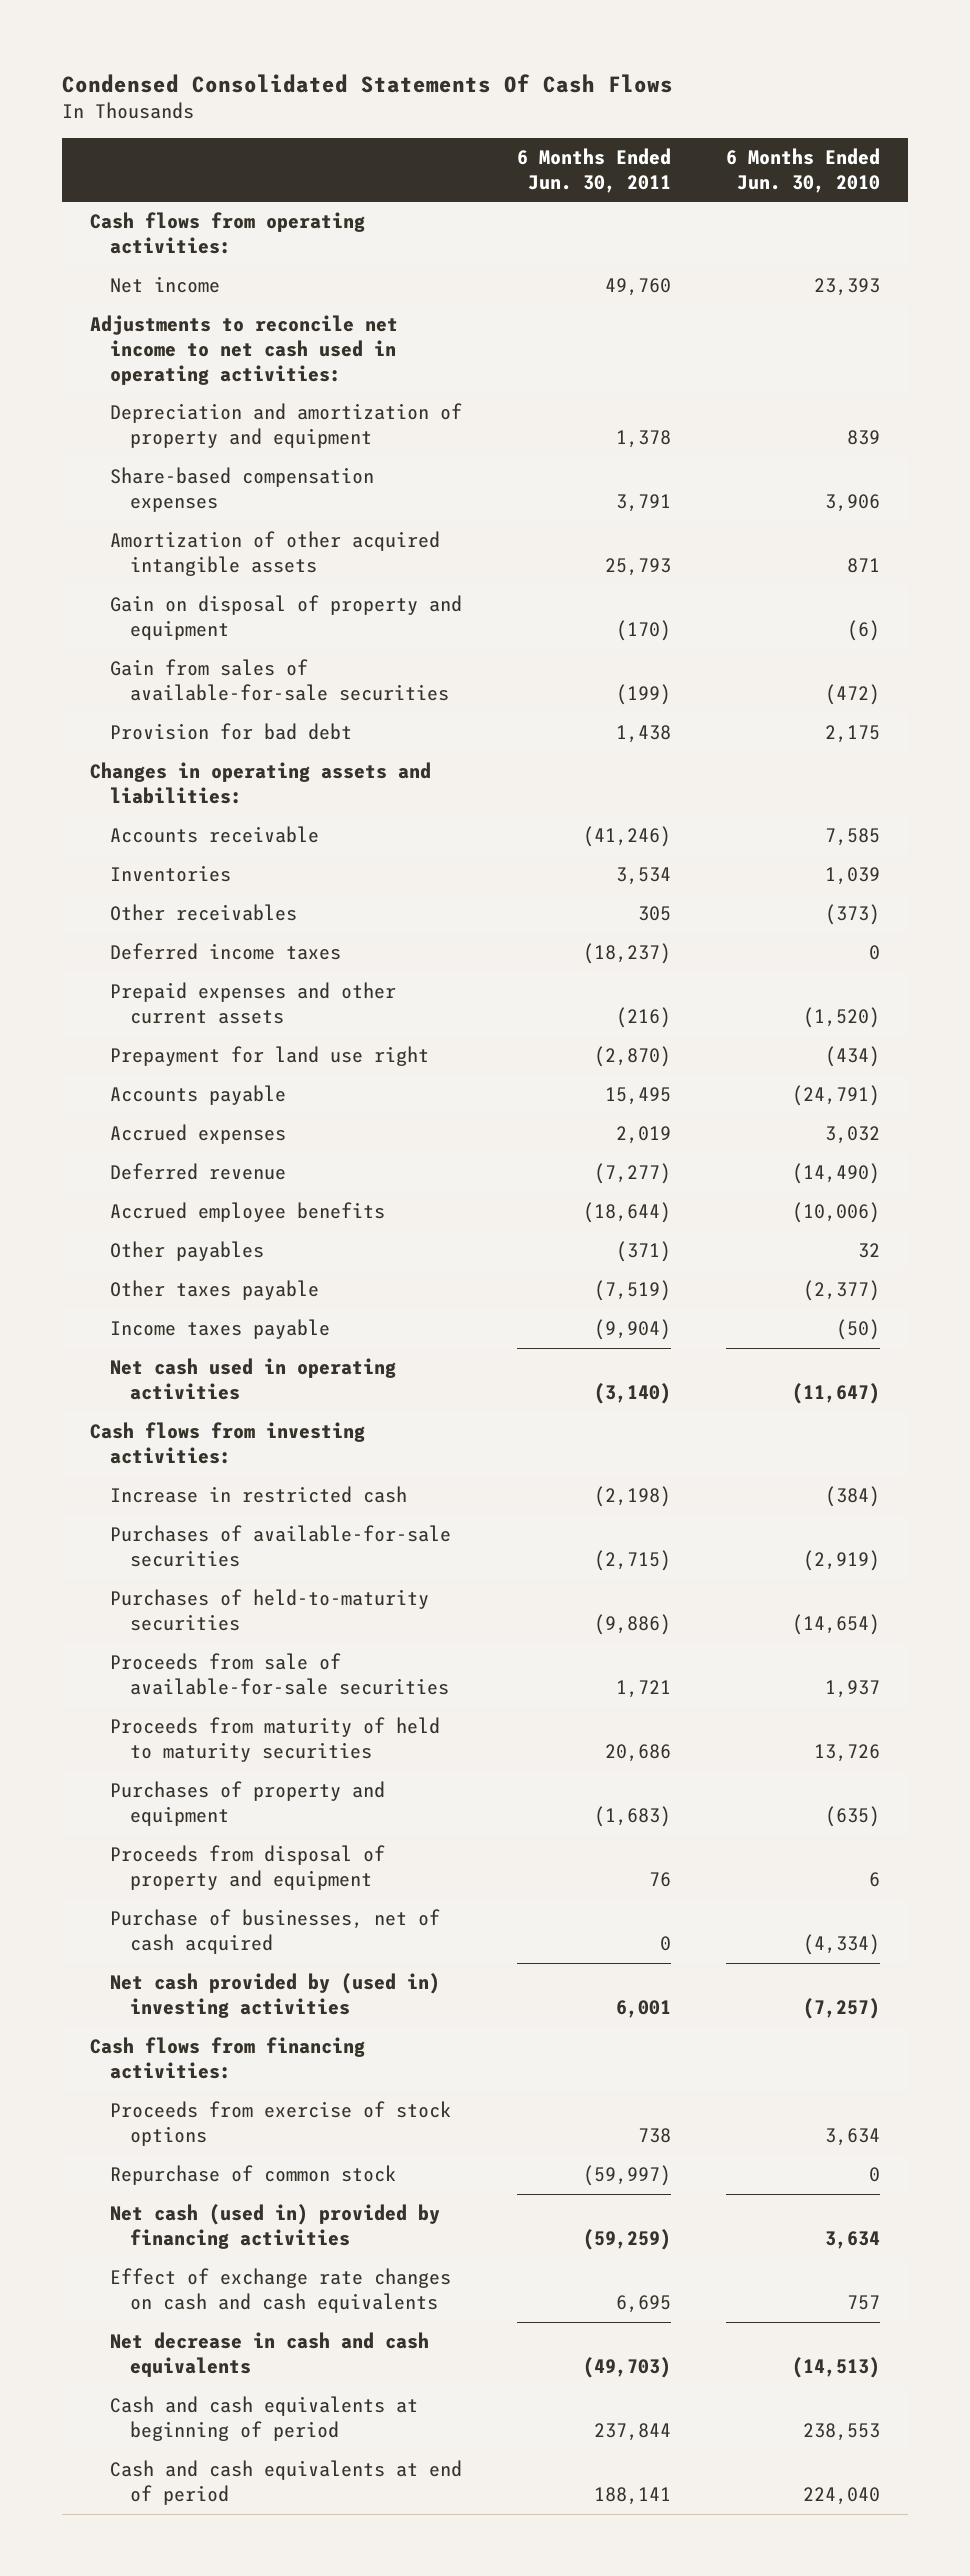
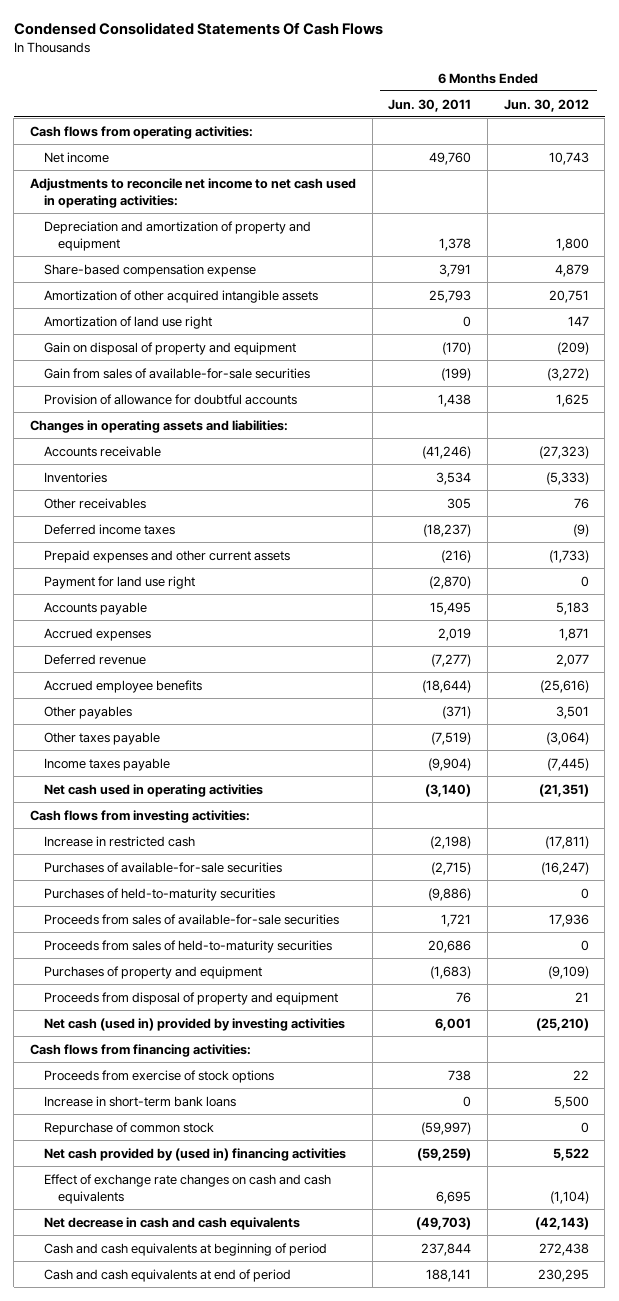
[726,147,881,193] 6 Months Ended Jun. 30, 2010 -> none
none -> [503,98,589,112] Jun. 30, 2012
[110,467,375,512] Share-based compensation expenses -> [43,263,256,277] Share-based compensation expense
none -> [43,315,212,329] Amortization of land use right
[110,723,353,741] Provision for bad debt -> [43,393,297,405] Provision of allowance for doubtful accounts
[110,1046,430,1067] Prepayment for land use right -> [43,575,195,589] Payment for land use right
[110,1653,450,1695] Proceeds from sale of available-for-sale securities -> [43,913,339,925] Proceeds from sales of available-for-sale securities
[110,1717,441,1762] Proceeds from maturity of held to maturity securities -> [43,939,332,953] Proceeds from sales of held-to-maturity securities
[110,1909,441,1954] Purchase of businesses, net of cash acquired -> none
[110,1973,441,2018] Net cash provided by (used in) investing activities -> [43,1017,345,1031] Net cash (used in) provided by investing activities
none -> [43,1095,236,1107] Increase in short-term bank loans
[110,2204,441,2249] Net cash (used in) provided by financing activities -> [43,1147,346,1161] Net cash provided by (used in) financing activities

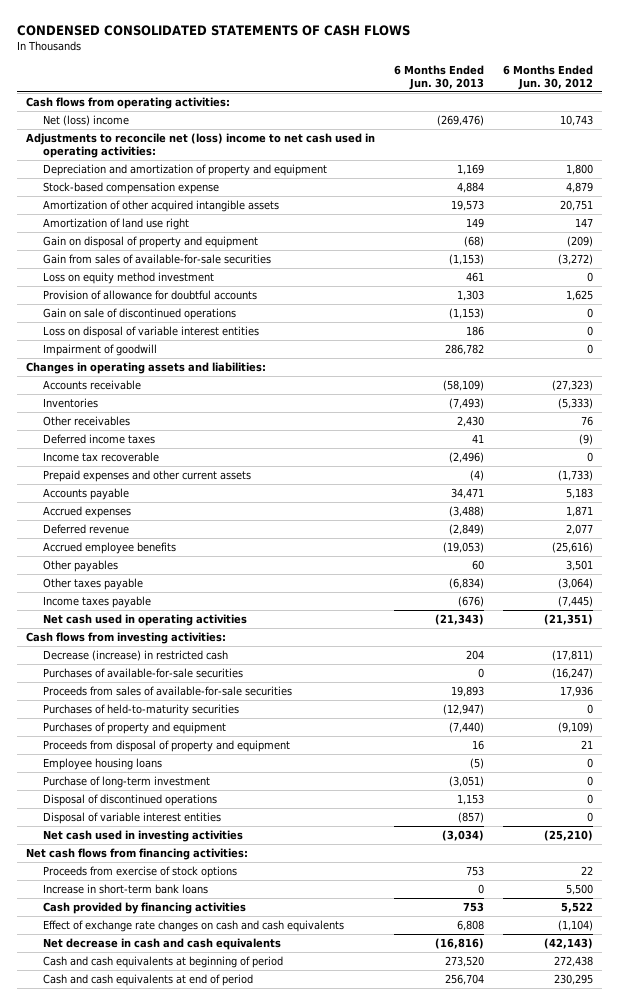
[13,22,383,36] Condensed Consolidated Statements Of Cash Flows -> [17,24,411,36] CONDENSED CONSOLIDATED STATEMENTS OF CASH FLOWS
[388,98,472,112] Jun. 30, 2011 -> none
none -> [394,64,485,90] 6 Months Ended Jun. 30, 2013
[43,151,109,163] Net income -> [42,115,129,127] Net (loss) income
[29,177,356,208] Adjustments to reconcile net income to net cash used in operating activities: -> [26,133,376,159] Adjustments to reconcile net (loss) income to net cash used in operating activities:
[43,263,256,277] Share-based compensation expense -> [42,182,219,195] Stock-based compensation expense
none -> [42,272,214,285] Loss on equity method investment
none -> [42,308,236,321] Gain on sale of discontinued operations
none -> [42,326,259,339] Loss on disposal of variable interest entities
none -> [42,344,157,357] Impairment of goodwill
none -> [42,452,159,463] Income tax recoverable
[43,575,195,589] Payment for land use right -> none
[43,835,195,847] Increase in restricted cash -> [42,650,228,662] Decrease (increase) in restricted cash
[43,939,332,953] Proceeds from sales of held-to-maturity securities -> none
[43,887,275,901] Purchases of held-to-maturity securities -> [42,704,239,717] Purchases of held-to-maturity securities
none -> [42,758,162,771] Employee housing loans
none -> [42,776,210,789] Purchase of long-term investment
none -> [42,794,217,807] Disposal of discontinued operations
none -> [42,812,221,825] Disposal of variable interest entities
[43,1017,345,1031] Net cash (used in) provided by investing activities -> [42,830,243,843] Net cash used in investing activities
[29,1043,251,1057] Cash flows from financing activities: -> [26,848,249,861] Net cash flows from financing activities:
[43,1121,214,1135] Repurchase of common stock -> none
[43,1147,346,1161] Net cash provided by (used in) financing activities -> [42,902,246,915] Cash provided by financing activities

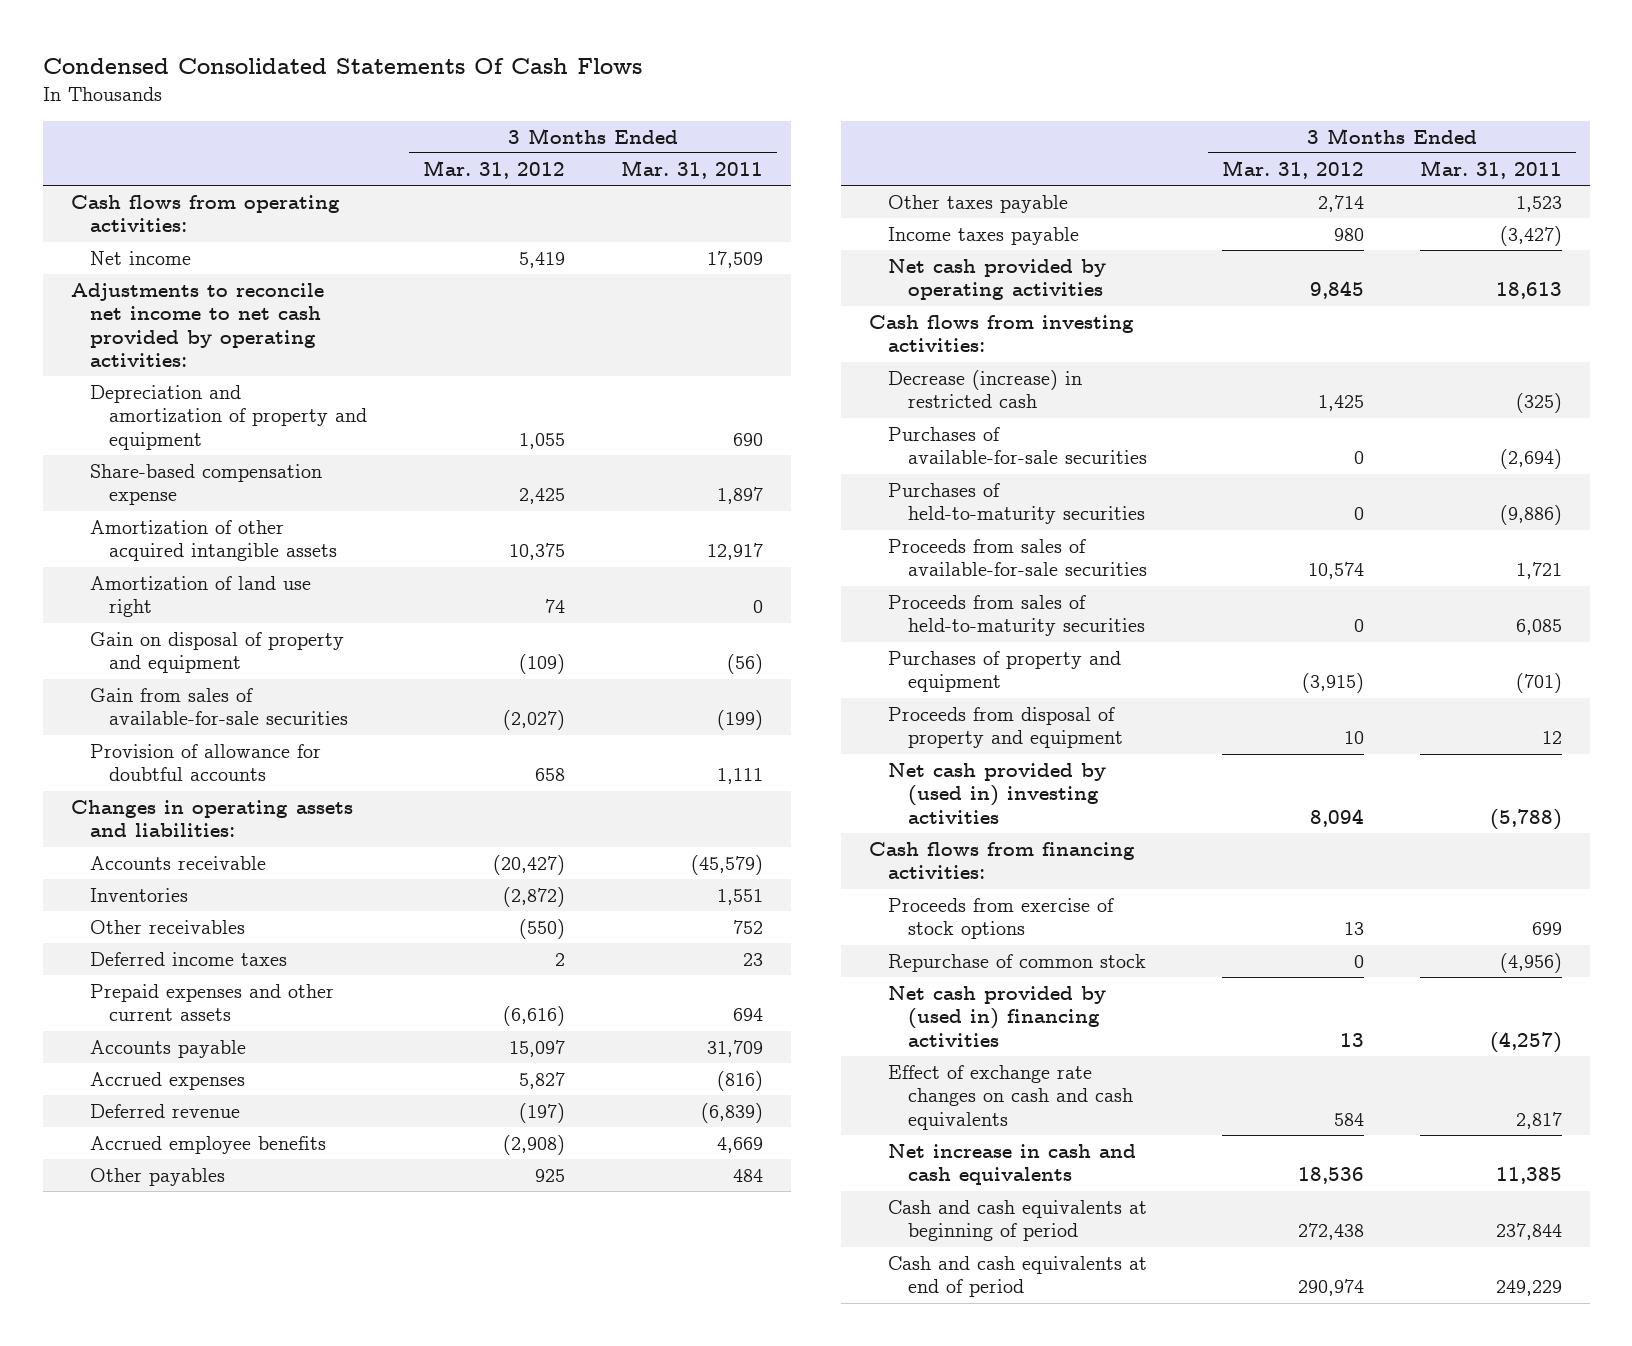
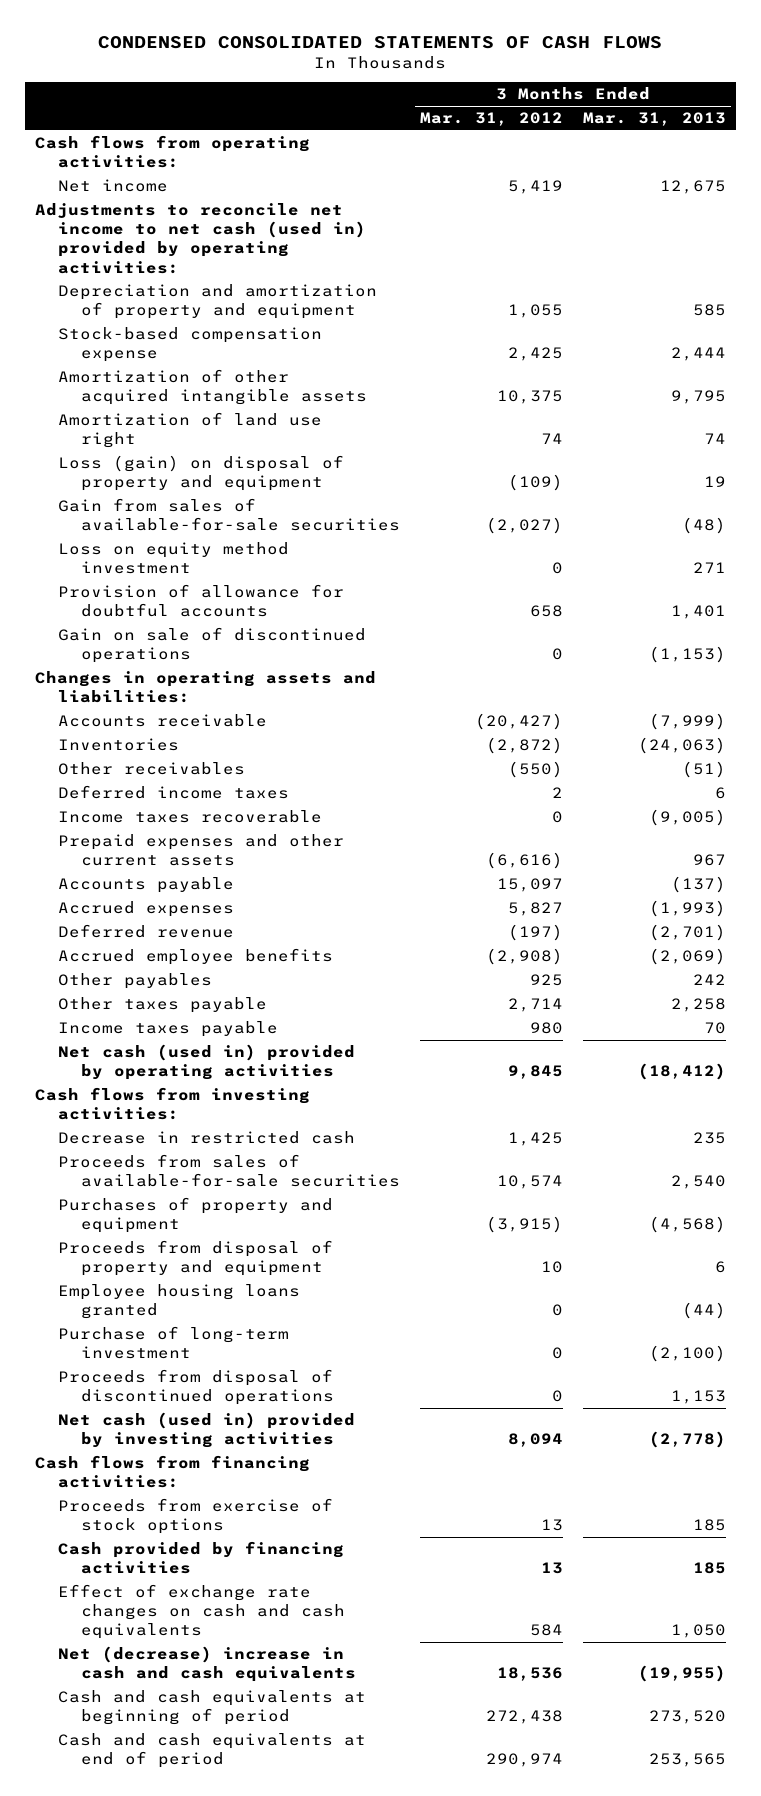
[42,57,642,74] Condensed Consolidated Statements Of Cash Flows -> [98,35,663,49] CONDENSED CONSOLIDATED STATEMENTS OF CASH FLOWS
[621,159,764,179] Mar. 31, 2011 -> none
none -> [583,112,727,127] Mar. 31, 2013
[70,283,324,367] Adjustments to reconcile net income to net cash provided by operating activities: -> [34,203,366,274] Adjustments to reconcile net income to net cash (used in) provided by operating activities:
[89,464,322,506] Share-based compensation expense -> [57,327,322,363] Stock-based compensation expense
[89,632,344,674] Gain on disposal of property and equipment -> [57,455,344,492] Loss (gain) on disposal of property and equipment
none -> [57,542,289,575] Loss on equity method investment
none -> [57,627,366,664] Gain on sale of discontinued operations
none -> [57,810,322,824] Income taxes recoverable
[888,259,1107,301] Net cash provided by operating activities -> [57,1044,355,1081] Net cash (used in) provided by operating activities
[888,427,1147,465] Purchases of available-for-sale securities -> none
[888,483,1145,525] Purchases of held-to-maturity securities -> none
[888,370,1083,409] Decrease (increase) in restricted cash -> [57,1131,355,1145] Decrease in restricted cash
[888,595,1145,637] Proceeds from sales of held-to-maturity securities -> none
none -> [57,1284,300,1320] Employee housing loans granted
none -> [57,1326,289,1360] Purchase of long-term investment
none -> [57,1369,334,1406] Proceeds from disposal of discontinued operations
[888,763,1107,824] Net cash provided by (used in) investing activities -> [57,1412,355,1449] Net cash (used in) provided by investing activities
[888,954,1147,973] Repurchase of common stock -> none
[888,986,1107,1047] Net cash provided by (used in) financing activities -> [57,1541,344,1575] Cash provided by financing activities
[888,1144,1137,1186] Net increase in cash and cash equivalents -> [57,1646,356,1683] Net (decrease) increase in cash and cash equivalents

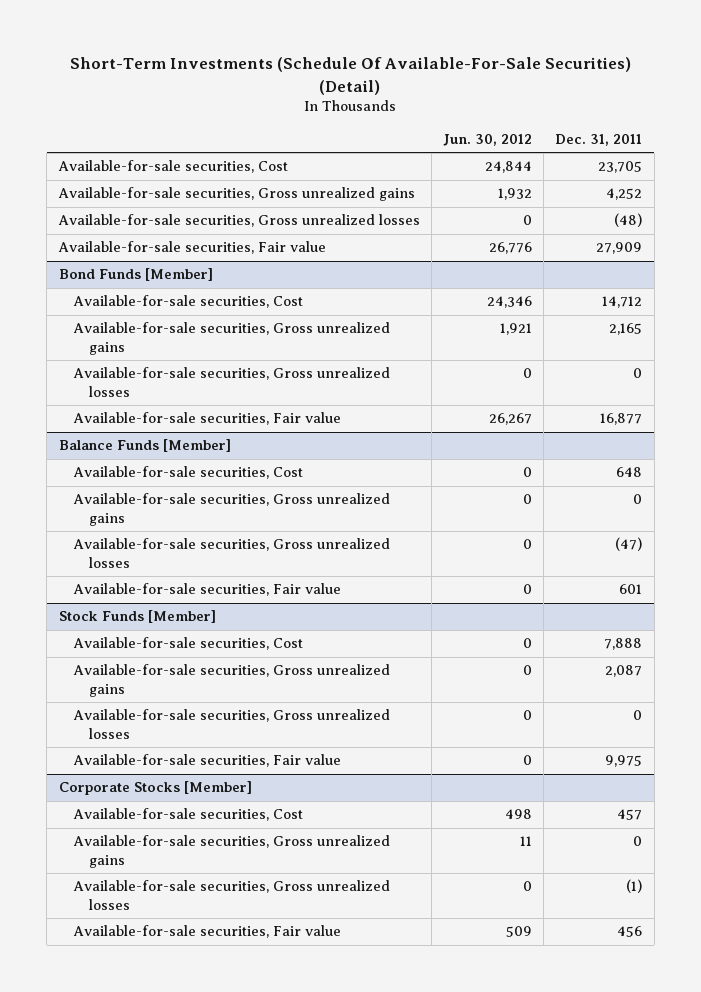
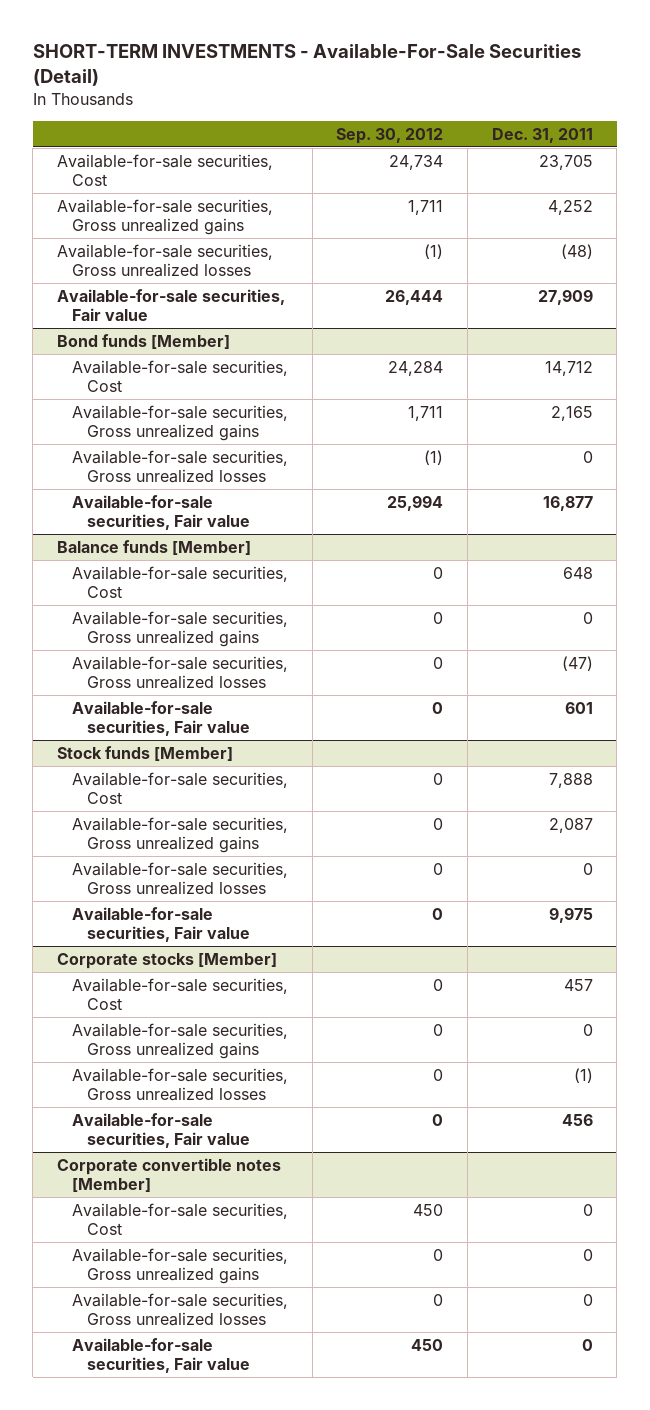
[70,57,632,95] Short-Term Investments (Schedule Of Available-For-Sale Securities) (Detail) -> [32,43,581,86] SHORT-TERM INVESTMENTS - Available-For-Sale Securities (Detail)
[442,133,532,146] Jun. 30, 2012 -> none
none -> [336,127,444,144] Sep. 30, 2012
[58,268,213,282] Bond Funds [Member] -> [56,333,230,349] Bond funds [Member]
[58,439,231,453] Balance Funds [Member] -> [56,539,251,555] Balance funds [Member]
[58,610,216,624] Stock Funds [Member] -> [56,745,233,761] Stock funds [Member]
[58,781,252,796] Corporate Stocks [Member] -> [56,952,277,969] Corporate stocks [Member]
none -> [56,1157,281,1192] Corporate convertible notes [Member]
none -> [72,1202,289,1235] Available-for-sale securities, Cost
none -> [72,1247,289,1284] Available-for-sale securities, Gross unrealized gains
none -> [72,1292,289,1326] Available-for-sale securities, Gross unrealized losses
none -> [72,1337,251,1373] Available-for-sale securities, Fair value

